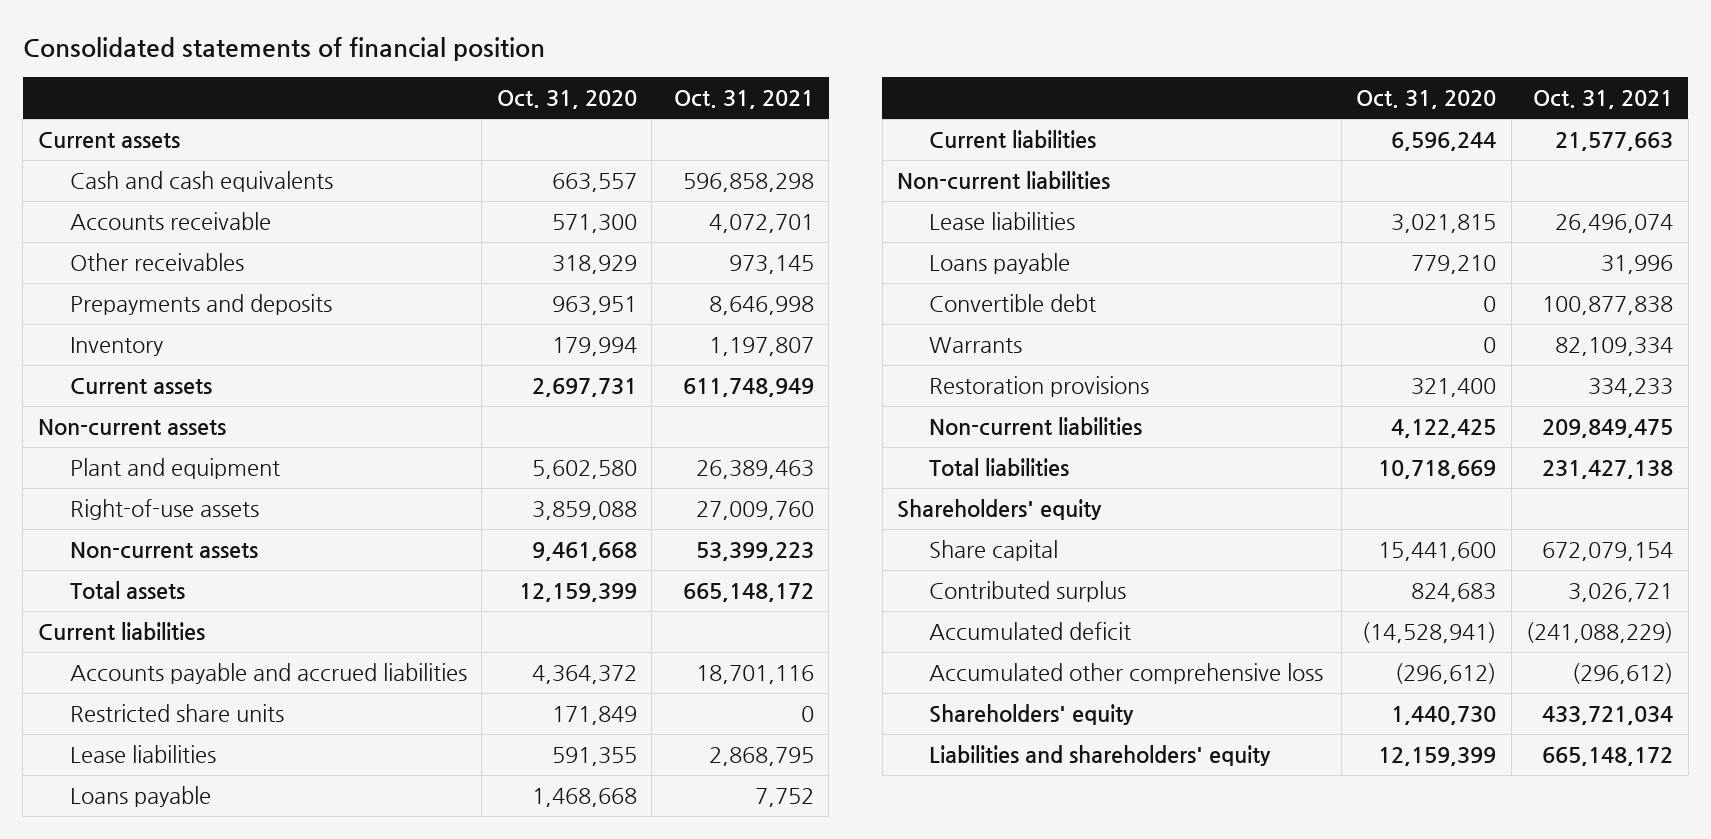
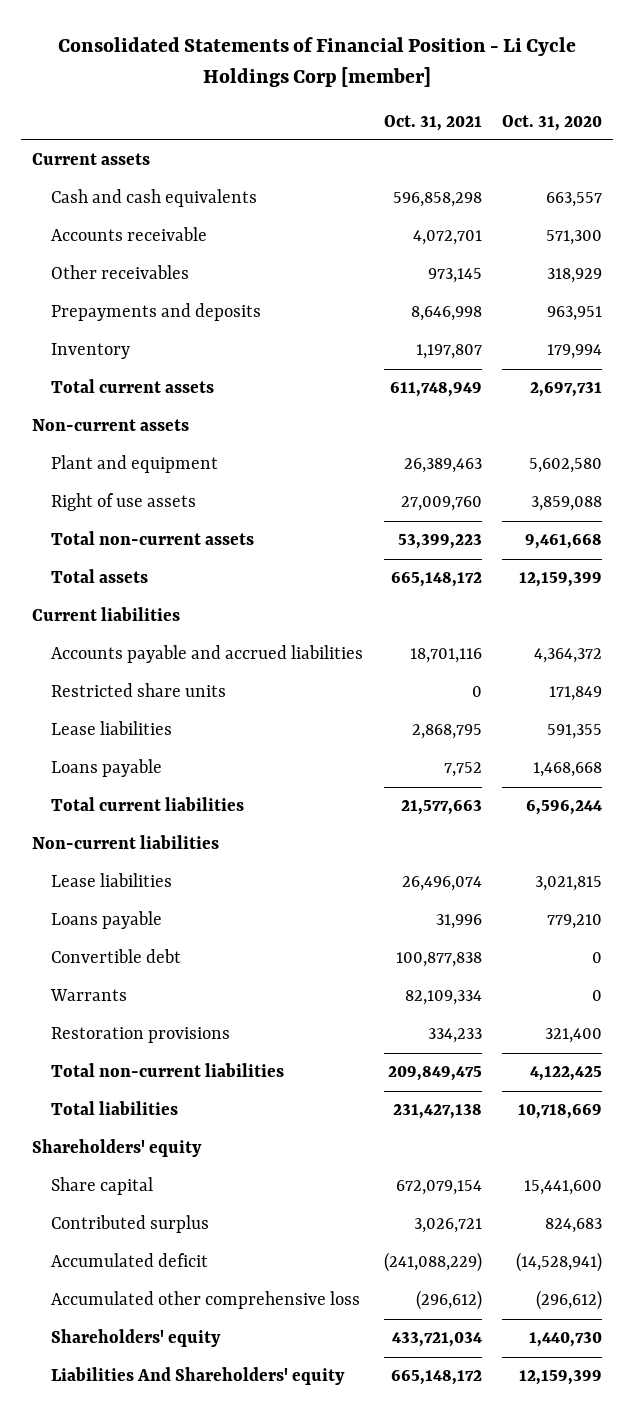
[22,36,545,61] Consolidated statements of financial position -> [58,36,577,87] Consolidated Statements of Financial Position - Li Cycle Holdings Corp [member]
[69,377,212,394] Current assets -> [51,379,215,394] Total current assets
[69,498,259,520] Right-of-use assets -> [51,493,197,512] Right of use assets
[69,541,258,559] Non-current assets -> [51,531,255,546] Total non-current assets
[929,129,1097,148] Current liabilities -> [51,797,245,812] Total current liabilities
[929,416,1143,436] Non-current liabilities -> [51,1063,285,1078] Total non-current liabilities
[929,744,1272,766] Liabilities and shareholders' equity -> [51,1367,346,1386] Liabilities And Shareholders' equity

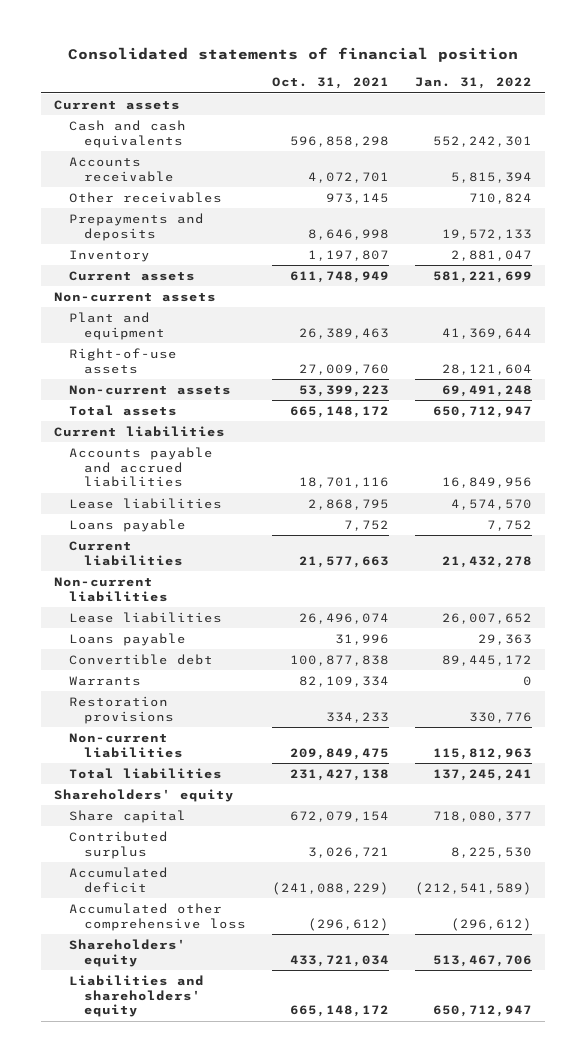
[58,36,577,87] Consolidated Statements of Financial Position - Li Cycle Holdings Corp [member] -> [68,47,519,63] Consolidated statements of financial position
[502,114,603,131] Oct. 31, 2020 -> none
none -> [415,77,533,90] Jan. 31, 2022
[51,379,215,394] Total current assets -> [69,270,196,281] Current assets
[51,493,197,512] Right of use assets -> [69,347,178,374] Right-of-use assets
[51,531,255,546] Total non-current assets -> [69,384,232,395] Non-current assets
[51,683,227,698] Restricted share units -> none
[51,797,245,812] Total current liabilities -> [69,540,184,566] Current liabilities
[51,1063,285,1078] Total non-current liabilities -> [69,732,184,758] Non-current liabilities
[51,1367,346,1386] Liabilities And Shareholders' equity -> [69,974,205,1018] Liabilities and shareholders' equity

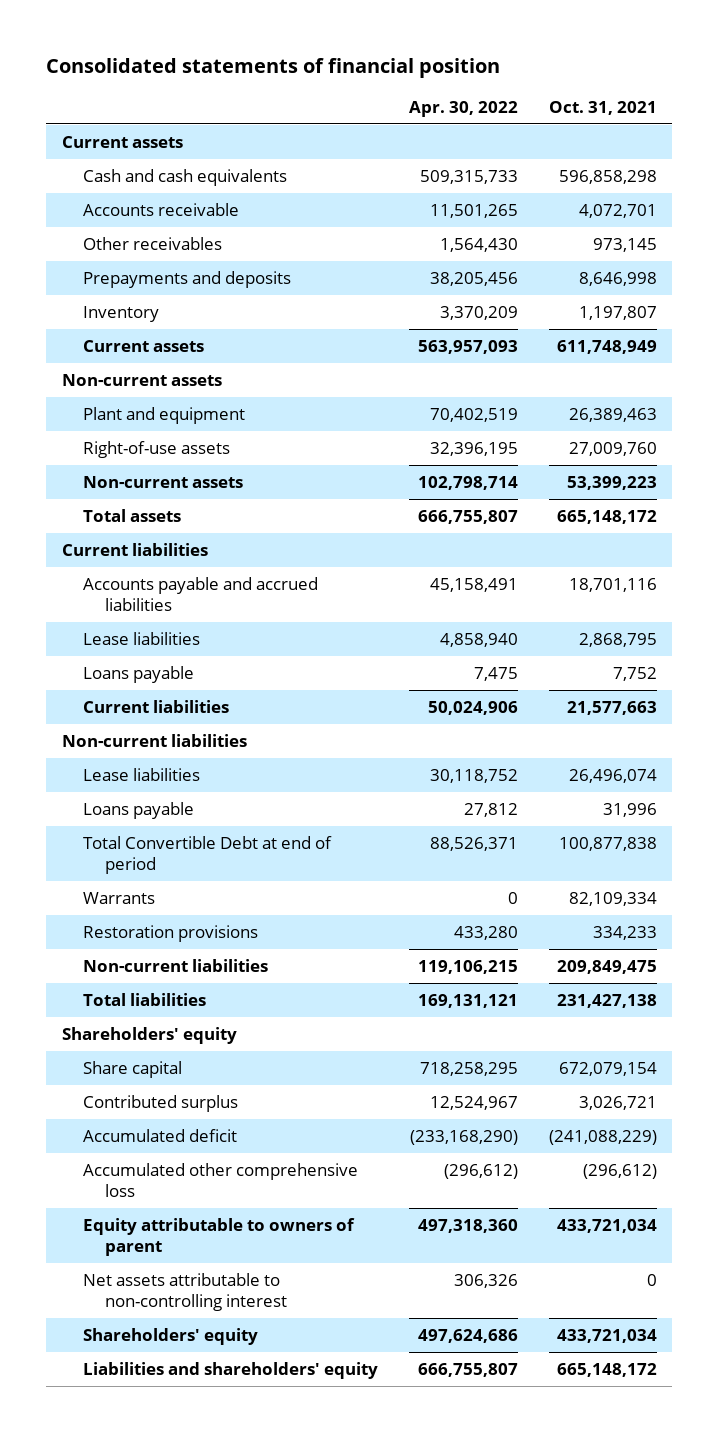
[415,77,533,90] Jan. 31, 2022 -> none
none -> [409,100,519,117] Apr. 30, 2022
[69,653,214,665] Convertible debt -> [83,836,333,875] Total Convertible Debt at end of period
none -> [83,1218,356,1257] Equity attributable to owners of parent
none -> [83,1273,287,1312] Net assets attributable to non-controlling interest

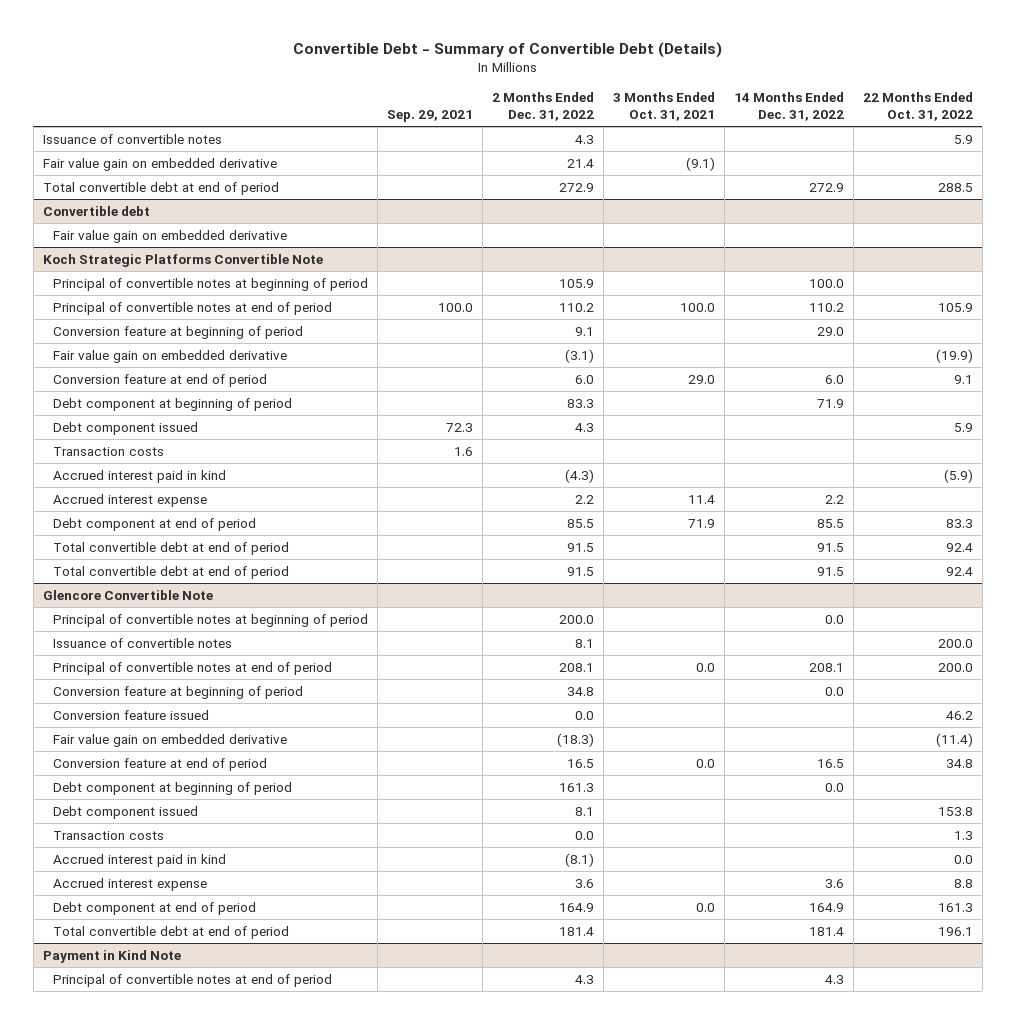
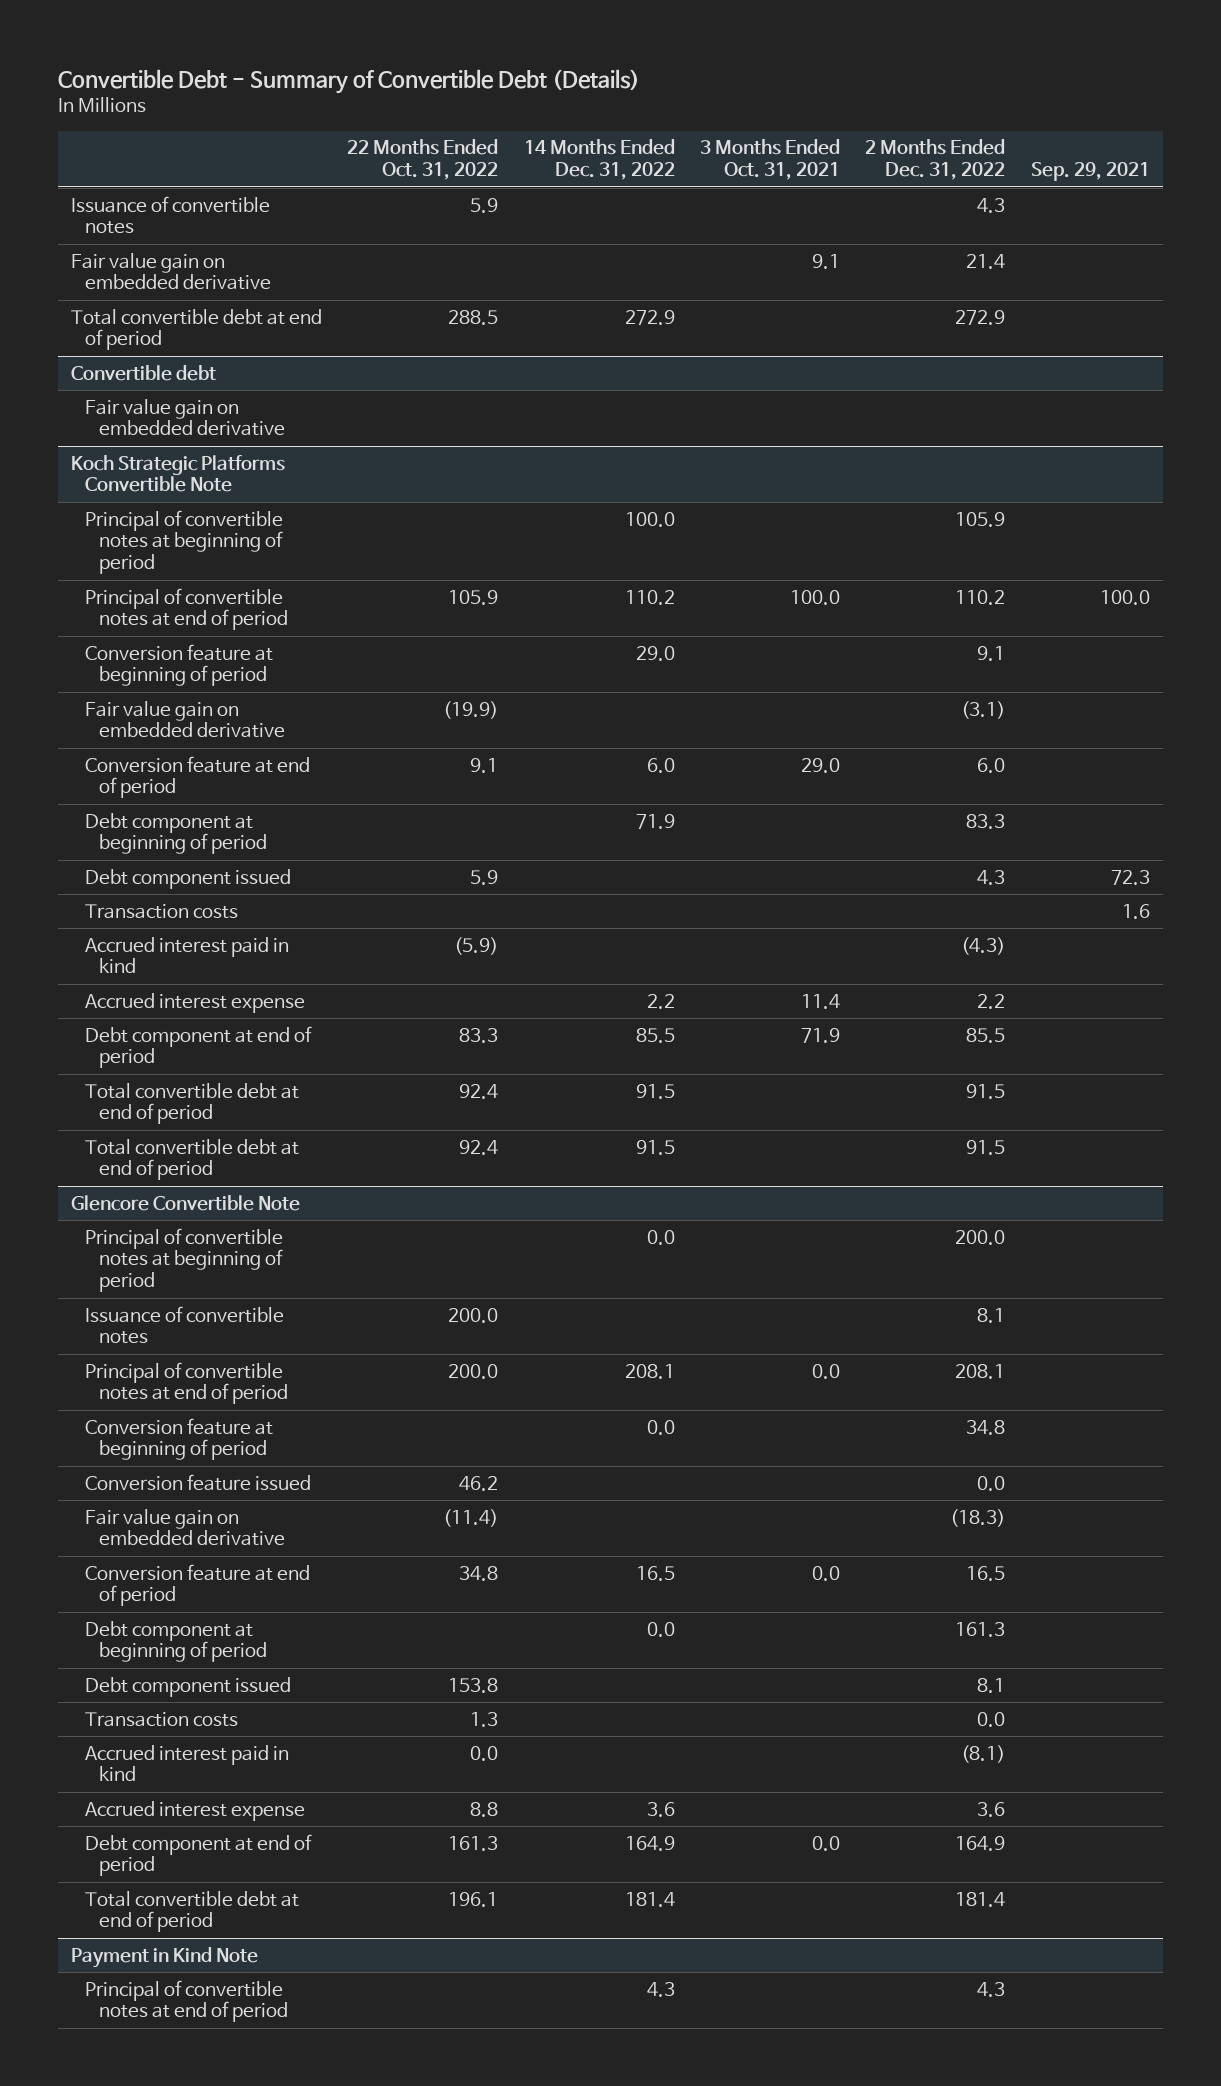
[685,156,715,171] (9.1) -> [812,253,841,269] 9.1

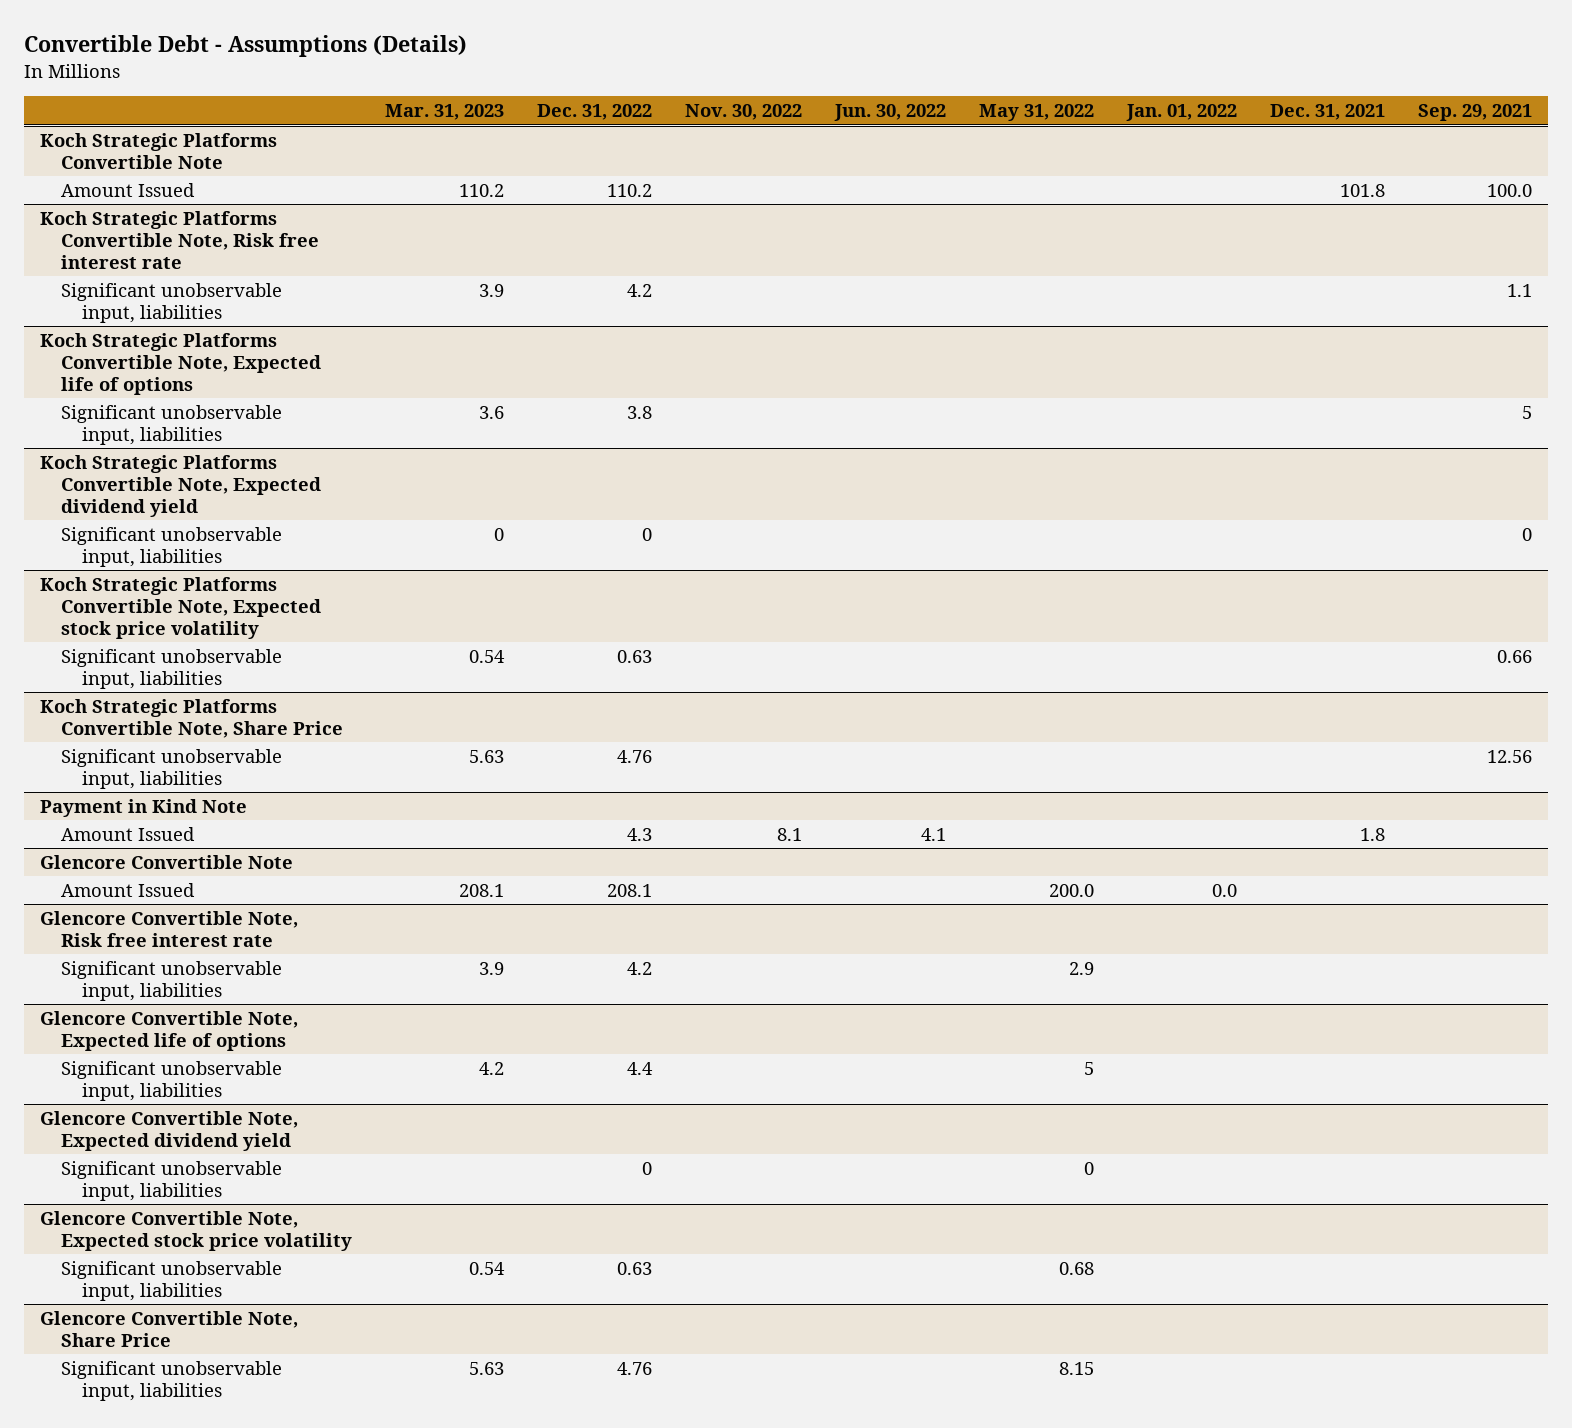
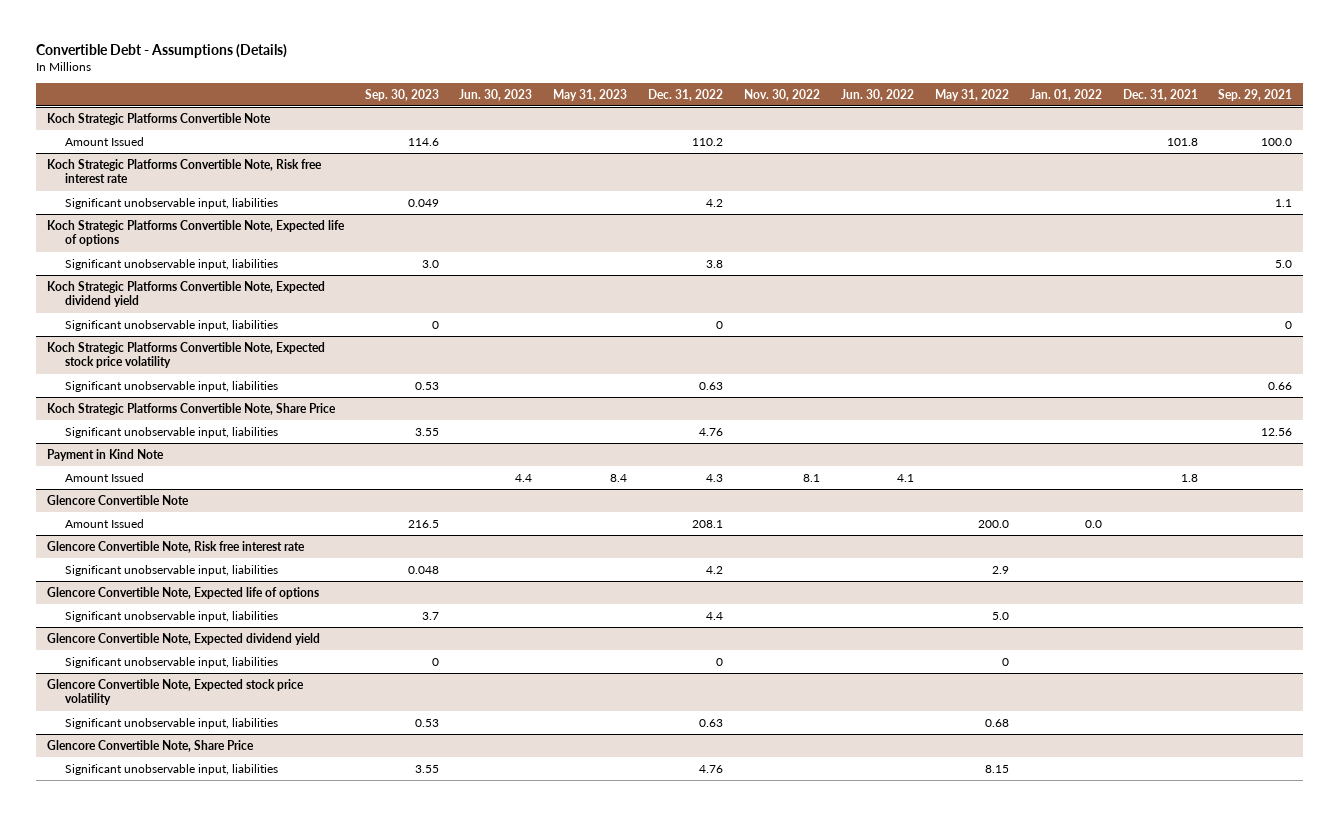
[384,104,504,121] Mar. 31, 2023 -> none
none -> [364,88,439,101] Sep. 30, 2023
none -> [459,88,533,101] Jun. 30, 2023
none -> [553,88,628,101] May 31, 2023
[1521,405,1532,419] 5 -> [1275,259,1293,268] 5.0
[1083,1061,1094,1075] 5 -> [991,611,1009,620] 5.0

